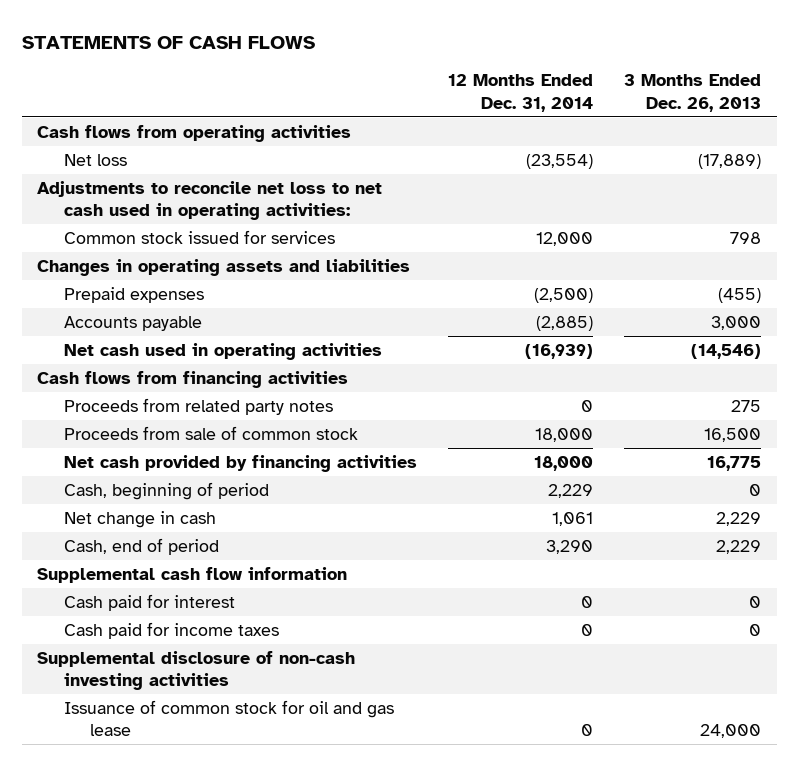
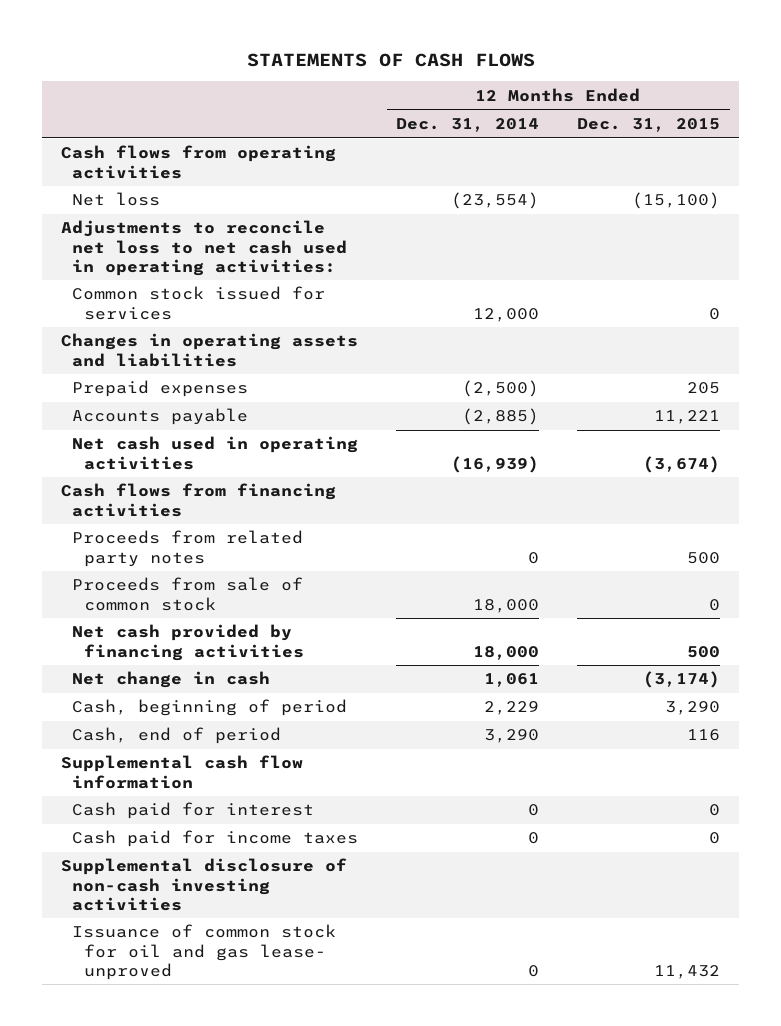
[623,74,761,112] 3 Months Ended Dec. 26, 2013 -> none
none -> [577,117,721,132] Dec. 31, 2015
[63,482,269,501] Cash, beginning of period -> [72,699,348,717] Cash, beginning of period
[63,700,394,737] Issuance of common stock for oil and gas lease -> [72,924,337,980] Issuance of common stock for oil and gas lease- unproved

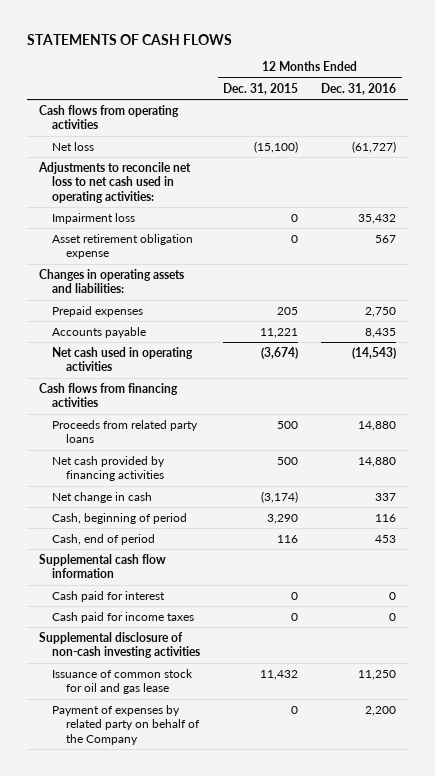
[396,117,540,132] Dec. 31, 2014 -> none
none -> [321,82,397,95] Dec. 31, 2016
[72,286,326,320] Common stock issued for services -> none
none -> [52,212,136,224] Impairment loss
none -> [52,233,194,260] Asset retirement obligation expense
[61,333,359,367] Changes in operating assets and liabilities -> [38,268,184,294] Changes in operating assets and liabilities:
[72,577,304,611] Proceeds from sale of common stock -> none
[72,530,304,567] Proceeds from related party notes -> [52,419,199,444] Proceeds from related party loans
[72,924,337,980] Issuance of common stock for oil and gas lease- unproved -> [52,668,194,695] Issuance of common stock for oil and gas lease
none -> [52,704,200,745] Payment of expenses by related party on behalf of the Company

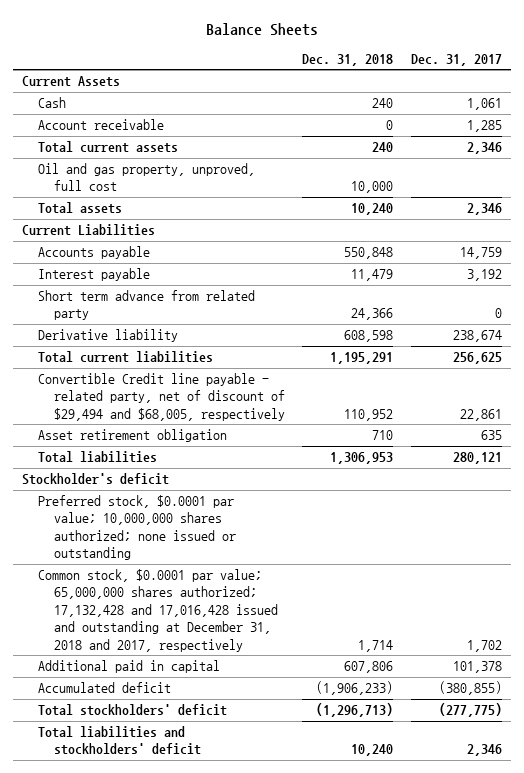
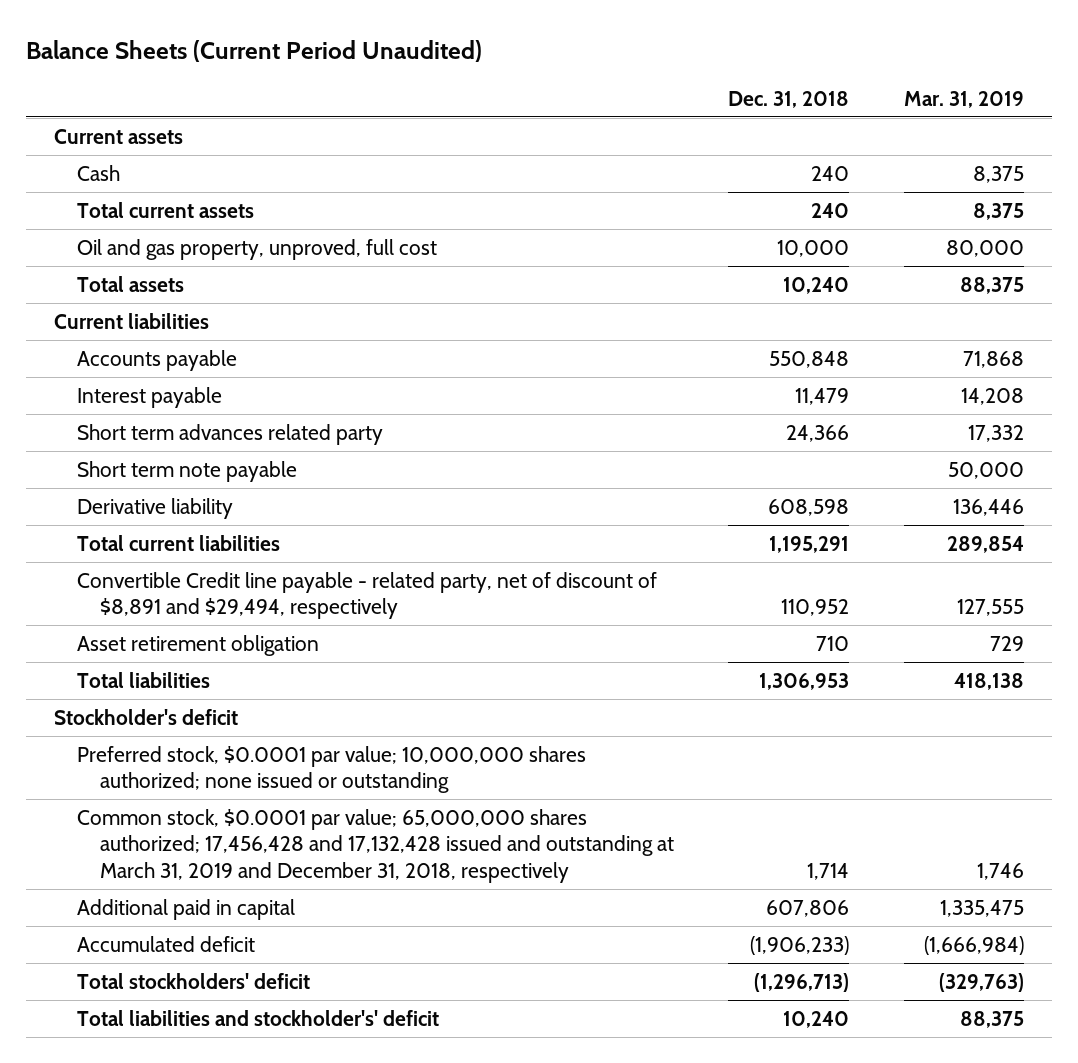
[206,23,319,37] Balance Sheets -> [26,39,483,62] Balance Sheets (Current Period Unaudited)
[411,53,503,66] Dec. 31, 2017 -> none
none -> [904,90,1025,108] Mar. 31, 2019
[21,76,120,88] Current Assets -> [53,128,183,144] Current assets
[37,119,164,131] Account receivable -> none
[21,224,155,237] Current Liabilities -> [53,312,209,329] Current liabilities
[37,290,255,321] Short term advance from related party -> [76,423,383,445] Short term advances related party
none -> [76,460,297,482] Short term note payable
[37,373,285,421] Convertible Credit line payable - related party, net of discount of $29,494 and $68,005, respectively -> [76,571,657,620] Convertible Credit line payable - related party, net of discount of $8,891 and $29,494, respectively
[37,569,278,652] Common stock, $0.0001 par value; 65,000,000 shares authorized; 17,132,428 and 17,016,428 issued and outstanding at December 31, 2018 and 2017, respectively -> [76,808,674,883] Common stock, $0.0001 par value; 65,000,000 shares authorized; 17,456,428 and 17,132,428 issued and outstanding at March 31, 2019 and December 31, 2018, respectively
[37,726,201,756] Total liabilities and stockholders' deficit -> [76,1009,439,1026] Total liabilities and stockholder's' deficit

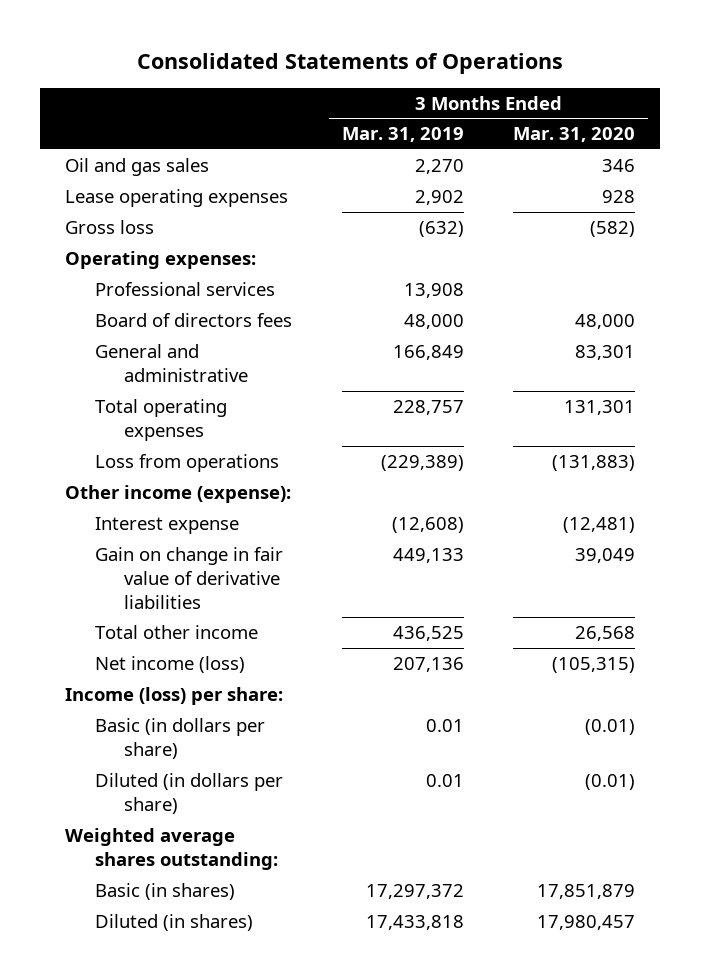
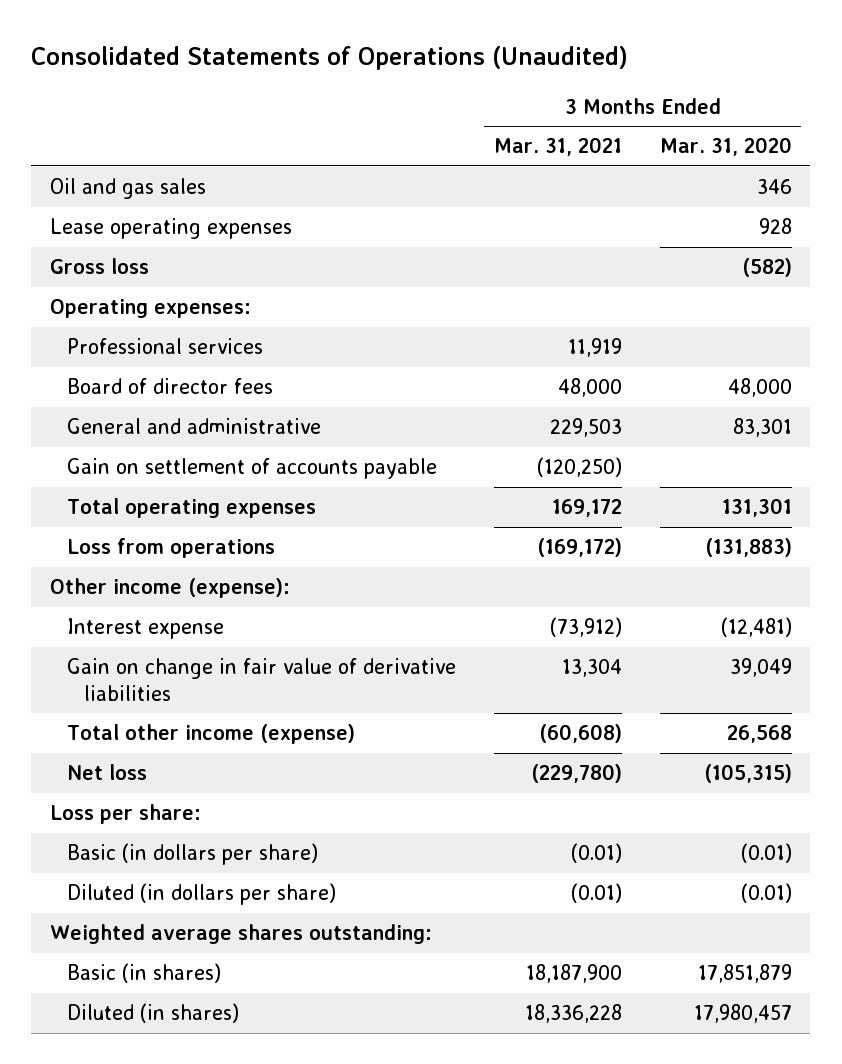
[137,53,564,75] Consolidated Statements of Operations -> [31,45,629,70] Consolidated Statements of Operations (Unaudited)
[341,127,464,143] Mar. 31, 2019 -> none
none -> [493,137,622,157] Mar. 31, 2021
[94,312,292,327] Board of directors fees -> [67,378,274,395] Board of director fees
none -> [67,458,438,480] Gain on settlement of accounts payable
[94,624,258,639] Total other income -> [67,724,356,745] Total other income (expense)
[94,655,245,673] Net income (loss) -> [67,764,148,781] Net loss
[65,686,284,705] Income (loss) per share: -> [49,804,201,825] Loss per share:

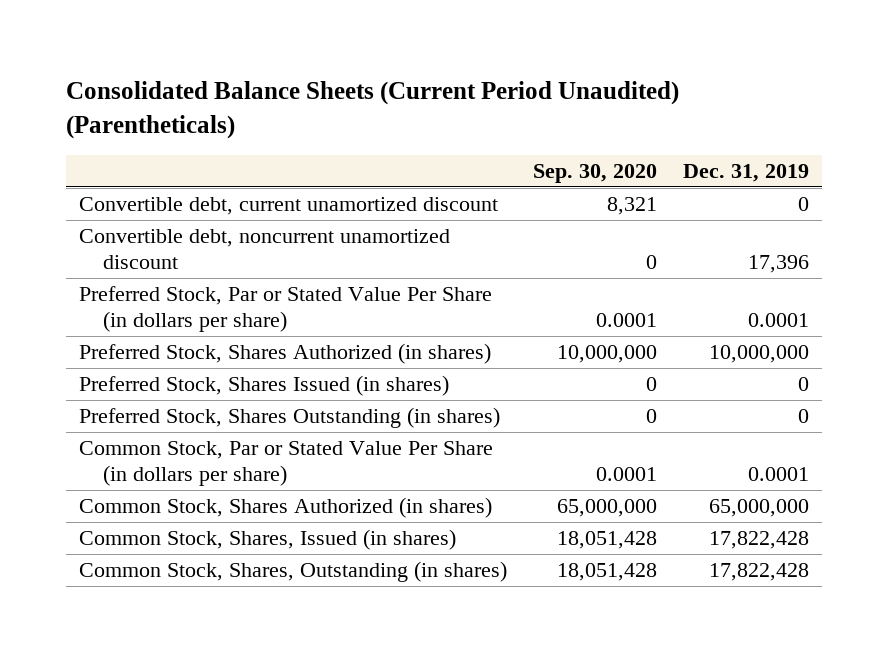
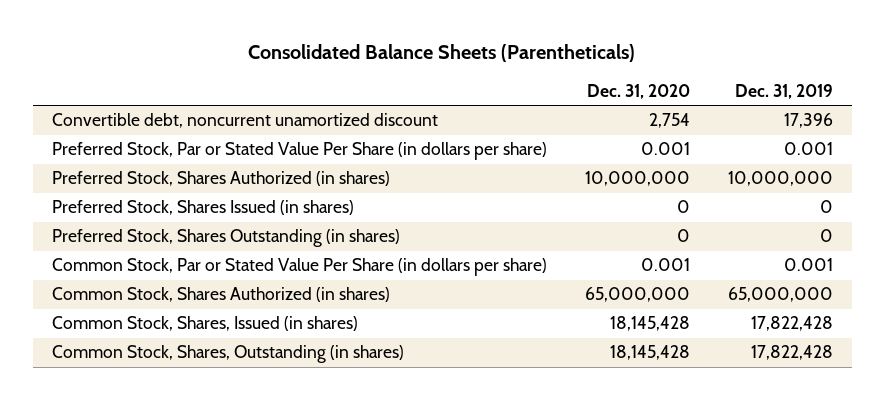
[65,81,679,140] Consolidated Balance Sheets (Current Period Unaudited) (Parentheticals) -> [248,44,636,63] Consolidated Balance Sheets (Parentheticals)
[532,164,657,184] Sep. 30, 2020 -> none
none -> [586,84,690,100] Dec. 31, 2020
[78,197,498,216] Convertible debt, current unamortized discount -> none
[747,313,809,328] 0.0001 -> [784,142,834,156] 0.001
[747,467,809,482] 0.0001 -> [784,258,834,272] 0.001

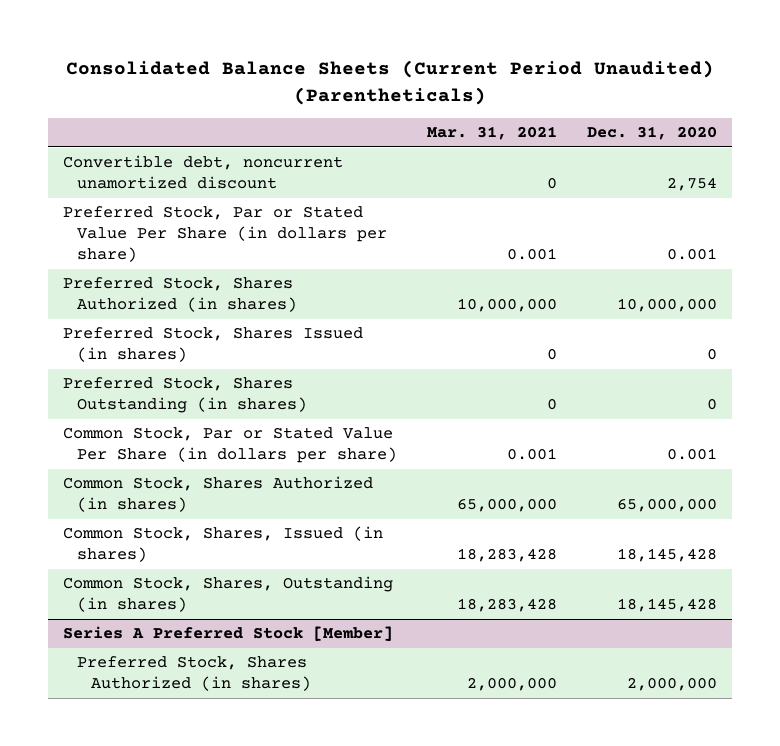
[248,44,636,63] Consolidated Balance Sheets (Parentheticals) -> [65,60,714,105] Consolidated Balance Sheets (Current Period Unaudited) (Parentheticals)
[735,84,834,100] Dec. 31, 2019 -> none
none -> [427,126,558,141] Mar. 31, 2021
none -> [62,626,393,642] Series A Preferred Stock [Member]
none -> [77,656,312,692] Preferred Stock, Shares Authorized (in shares)

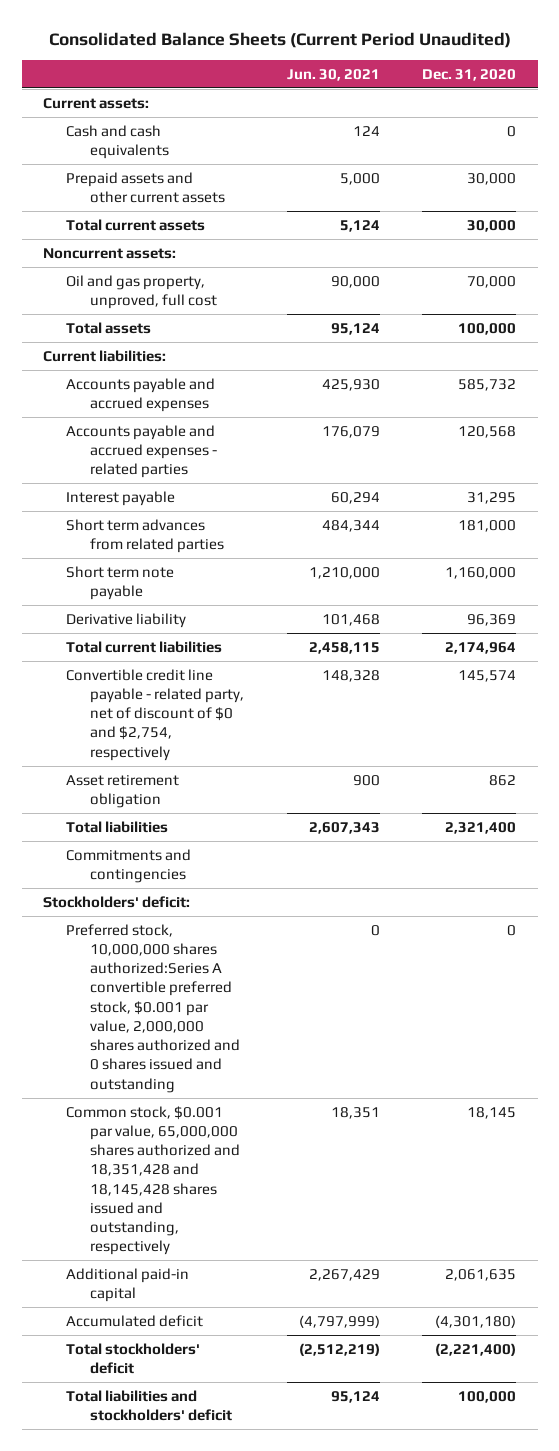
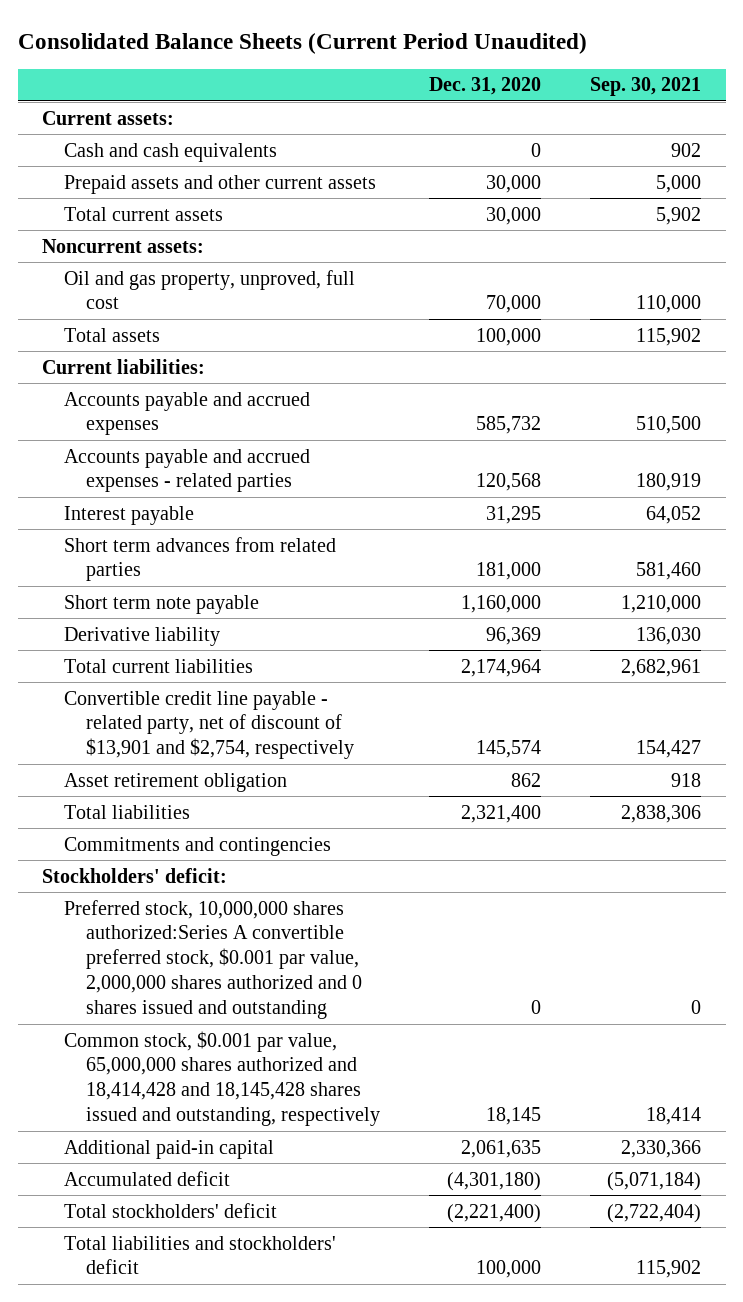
[286,68,380,81] Jun. 30, 2021 -> none
none -> [590,77,702,97] Sep. 30, 2021
[66,668,244,761] Convertible credit line payable - related party, net of discount of $0 and $2,754, respectively -> [64,690,355,760] Convertible credit line payable - related party, net of discount of $13,901 and $2,754, respectively
[66,1105,240,1256] Common stock, $0.001 par value, 65,000,000 shares authorized and 18,351,428 and 18,145,428 shares issued and outstanding, respectively -> [64,1030,381,1127] Common stock, $0.001 par value, 65,000,000 shares authorized and 18,414,428 and 18,145,428 shares issued and outstanding, respectively

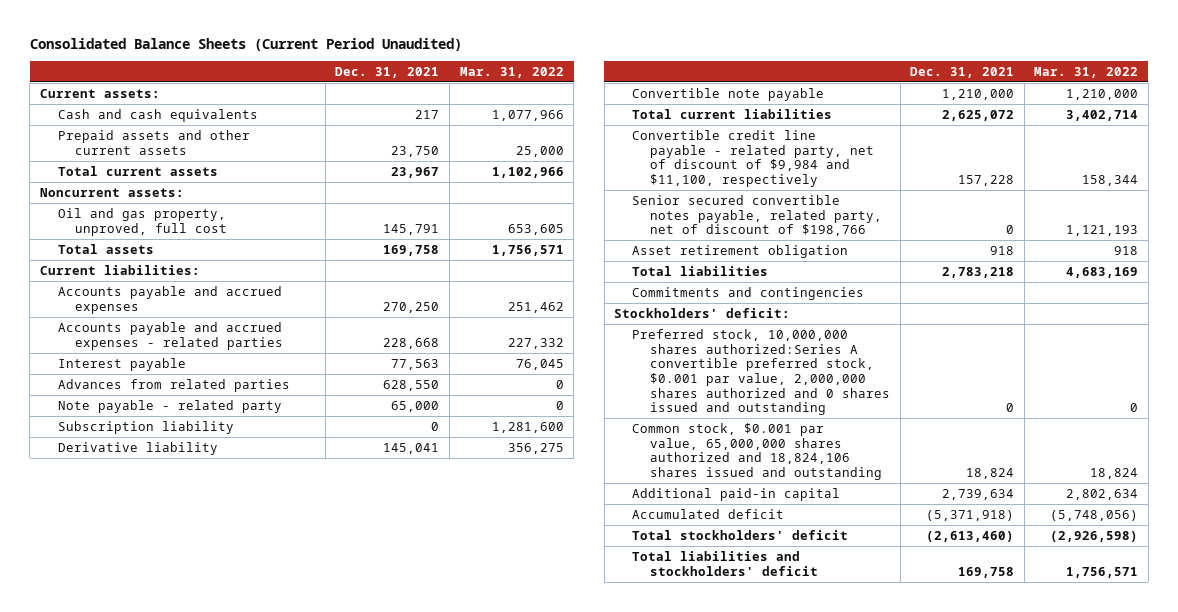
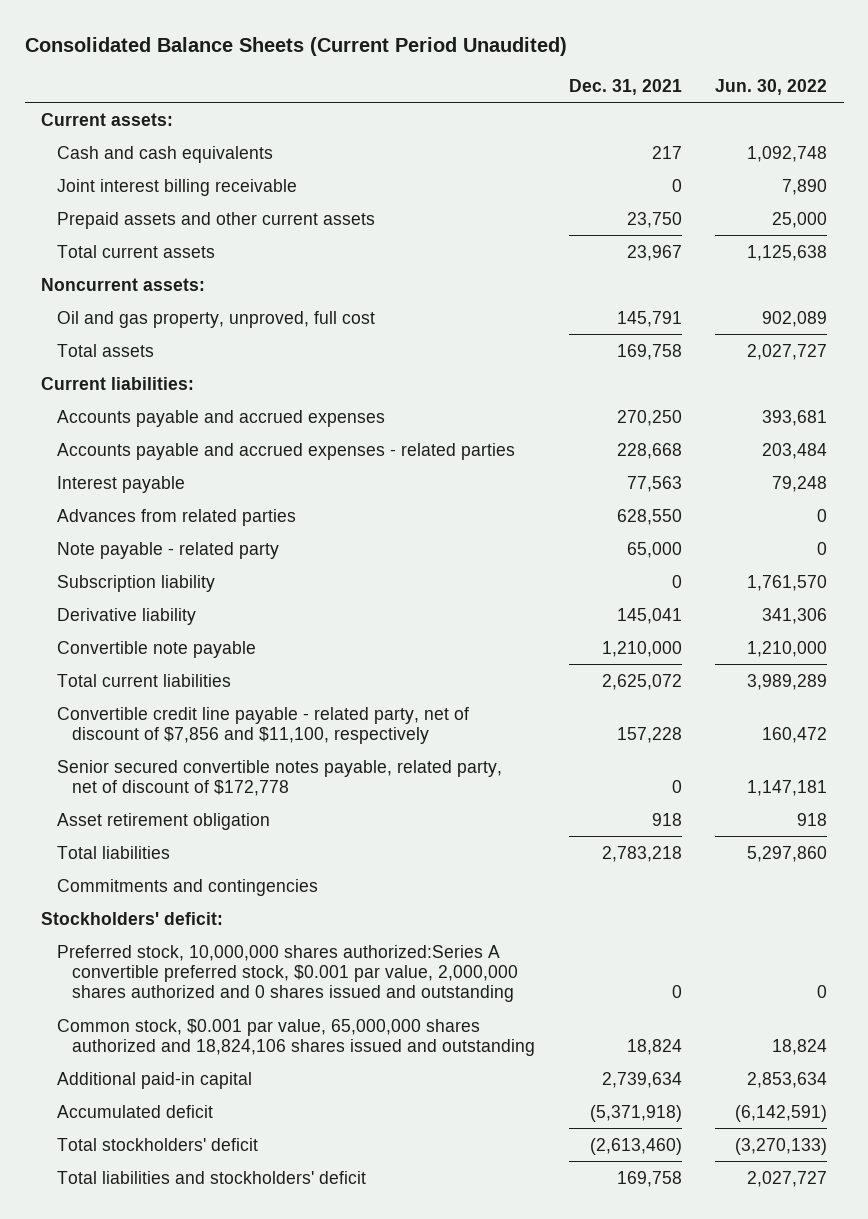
[459,66,564,78] Mar. 31, 2022 -> none
none -> [715,78,828,95] Jun. 30, 2022
none -> [56,178,297,196] Joint interest billing receivable
[632,129,874,187] Convertible credit line payable - related party, net of discount of $9,984 and $11,100, respectively -> [56,706,469,744] Convertible credit line payable - related party, net of discount of $7,856 and $11,100, respectively
[632,194,882,237] Senior secured convertible notes payable, related party, net of discount of $198,766 -> [56,759,502,796] Senior secured convertible notes payable, related party, net of discount of $172,778

